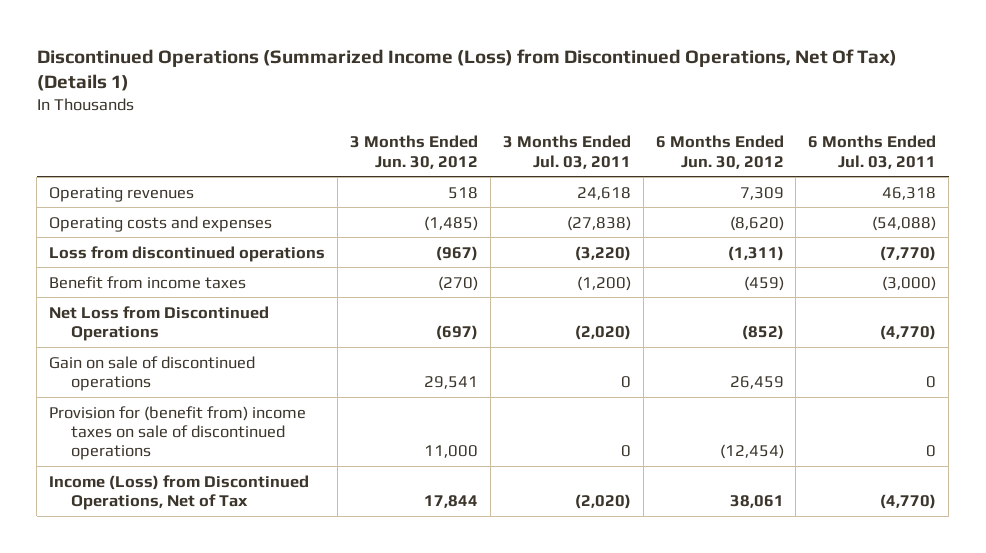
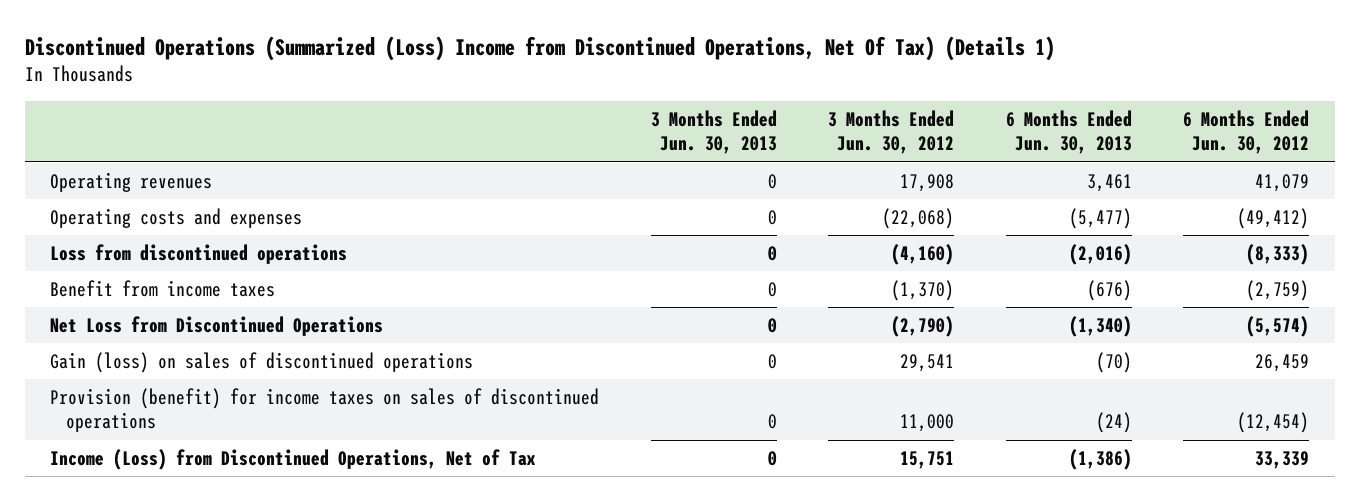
[36,48,897,92] Discontinued Operations (Summarized Income (Loss) from Discontinued Operations, Net Of Tax) (Details 1) -> [24,35,1055,61] Discontinued Operations (Summarized (Loss) Income from Discontinued Operations, Net Of Tax) (Details 1)
[502,135,631,169] 3 Months Ended Jul. 03, 2011 -> none
[808,135,937,169] 6 Months Ended Jul. 03, 2011 -> none
none -> [650,109,777,155] 3 Months Ended Jun. 30, 2013
none -> [1005,109,1132,155] 6 Months Ended Jun. 30, 2013
[448,186,479,199] 518 -> [900,174,955,193] 17,908
[739,186,784,200] 7,309 -> [1255,174,1310,193] 41,079
[424,215,479,231] (1,485) -> [882,208,955,230] (22,068)
[729,215,784,231] (8,620) -> [1237,208,1310,230] (49,412)
[436,245,479,261] (967) -> [891,244,955,266] (4,160)
[727,245,784,261] (1,311) -> [1246,244,1310,266] (8,333)
[438,275,479,291] (270) -> [891,280,955,302] (1,370)
[743,275,784,291] (459) -> [1246,280,1310,302] (2,759)
[436,324,479,340] (697) -> [891,316,955,338] (2,790)
[741,324,784,340] (852) -> [1246,316,1310,338] (5,574)
[49,355,256,391] Gain on sale of discontinued operations -> [50,352,474,374] Gain (loss) on sales of discontinued operations
[49,405,307,460] Provision for (benefit from) income taxes on sale of discontinued operations -> [50,388,600,433] Provision (benefit) for income taxes on sales of discontinued operations
[424,494,479,508] 17,844 -> [900,451,955,470] 15,751
[729,494,784,508] 38,061 -> [1255,451,1310,470] 33,339

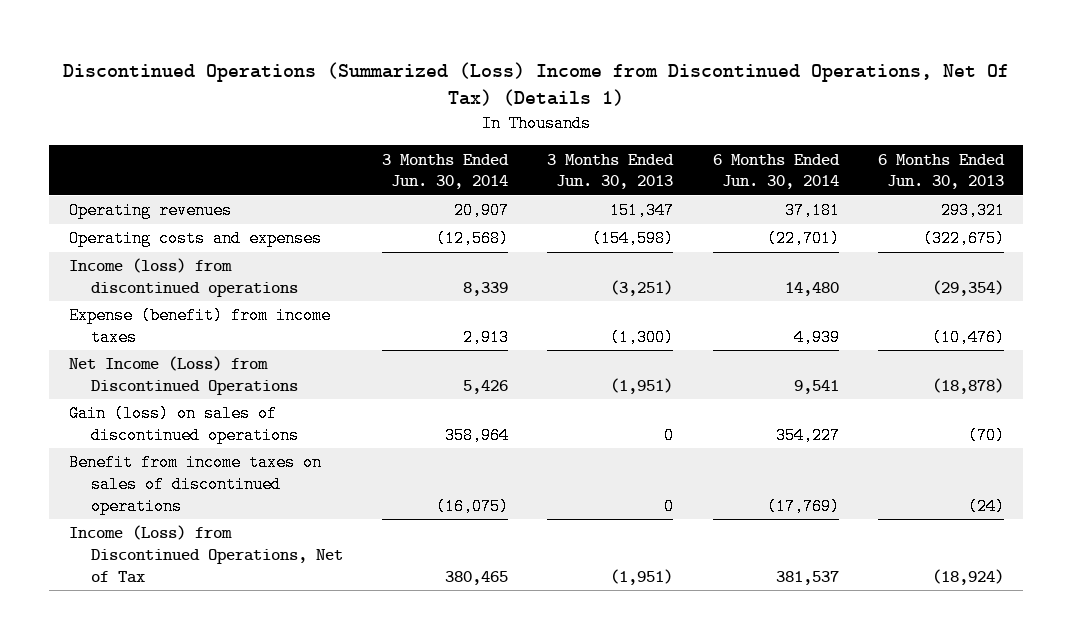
[828,109,955,155] 3 Months Ended Jun. 30, 2012 -> none
[1183,109,1310,155] 6 Months Ended Jun. 30, 2012 -> none
none -> [382,153,510,190] 3 Months Ended Jun. 30, 2014
none -> [712,153,840,190] 6 Months Ended Jun. 30, 2014
[767,174,777,190] 0 -> [610,202,675,220] 151,347
[1086,174,1132,193] 3,461 -> [940,202,1005,220] 293,321
[767,210,777,226] 0 -> [592,230,675,248] (154,598)
[1068,208,1132,230] (5,477) -> [922,230,1005,248] (322,675)
[50,244,348,265] Loss from discontinued operations -> [68,258,299,297] Income (loss) from discontinued operations
[767,246,777,262] 0 -> [610,279,674,296] (3,251)
[1068,244,1132,266] (2,016) -> [931,279,1004,296] (29,354)
[50,280,276,298] Benefit from income taxes -> [68,307,331,346] Expense (benefit) from income taxes
[767,282,777,298] 0 -> [610,328,675,346] (1,300)
[1086,280,1132,302] (676) -> [931,328,1005,346] (10,476)
[50,316,384,337] Net Loss from Discontinued Operations -> [68,356,299,395] Net Income (Loss) from Discontinued Operations
[767,318,777,334] 0 -> [610,377,674,394] (1,951)
[1068,316,1132,338] (1,340) -> [931,377,1004,394] (18,878)
[50,388,600,433] Provision (benefit) for income taxes on sales of discontinued operations -> [68,454,322,515] Benefit from income taxes on sales of discontinued operations
[767,451,777,467] 0 -> [610,568,674,585] (1,951)
[1068,449,1132,471] (1,386) -> [931,568,1004,585] (18,924)

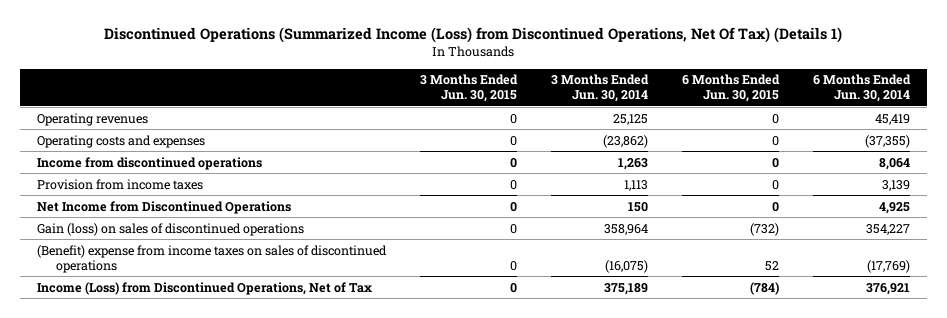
[63,61,1010,107] Discontinued Operations (Summarized (Loss) Income from Discontinued Operations, Net Of Tax) (Details 1) -> [104,27,843,44] Discontinued Operations (Summarized Income (Loss) from Discontinued Operations, Net Of Tax) (Details 1)
[547,153,675,190] 3 Months Ended Jun. 30, 2013 -> none
[877,153,1005,190] 6 Months Ended Jun. 30, 2013 -> none
none -> [419,74,518,103] 3 Months Ended Jun. 30, 2015
none -> [682,74,781,103] 6 Months Ended Jun. 30, 2015
[454,202,510,220] 20,907 -> [612,113,648,125] 25,125
[784,202,840,220] 37,181 -> [875,113,911,125] 45,419
[436,230,510,248] (12,568) -> [602,134,648,148] (23,862)
[766,230,840,248] (22,701) -> [865,134,911,148] (37,355)
[68,258,299,297] Income (loss) from discontinued operations -> [36,156,262,170] Income from discontinued operations
[463,281,509,296] 8,339 -> [617,157,648,170] 1,263
[784,281,839,296] 14,480 -> [879,157,911,170] 8,064
[68,307,331,346] Expense (benefit) from income taxes -> [36,178,203,190] Provision from income taxes
[463,328,510,346] 2,913 -> [623,179,648,191] 1,113
[793,328,840,346] 4,939 -> [882,179,911,191] 3,139
[68,356,299,395] Net Income (Loss) from Discontinued Operations -> [36,200,291,214] Net Income from Discontinued Operations
[463,379,509,394] 5,426 -> [627,201,648,212] 150
[793,379,839,394] 9,541 -> [879,201,911,214] 4,925
[68,454,322,515] Benefit from income taxes on sales of discontinued operations -> [36,244,387,273] (Benefit) expense from income taxes on sales of discontinued operations
[445,570,509,585] 380,465 -> [603,282,648,295] 375,189
[775,570,839,585] 381,537 -> [866,282,911,295] 376,921

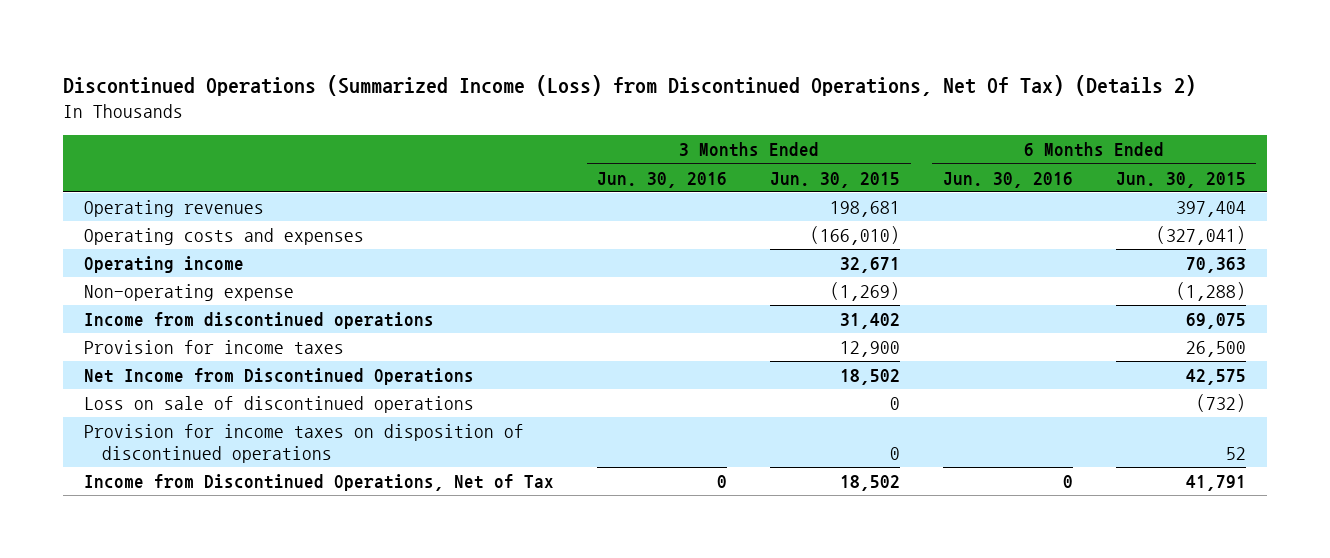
[104,27,843,44] Discontinued Operations (Summarized Income (Loss) from Discontinued Operations, Net Of Tax) (Details 1) -> [63,74,1197,96] Discontinued Operations (Summarized Income (Loss) from Discontinued Operations, Net Of Tax) (Details 2)
[550,74,649,103] 3 Months Ended Jun. 30, 2014 -> none
[813,74,912,103] 6 Months Ended Jun. 30, 2014 -> none
none -> [597,171,728,188] Jun. 30, 2016
none -> [942,171,1073,188] Jun. 30, 2016
[509,113,517,124] 0 -> [829,201,900,218] 198,681
[772,113,780,124] 0 -> [1175,201,1246,218] 397,404
[509,135,517,146] 0 -> [809,226,900,246] (166,010)
[772,135,780,146] 0 -> [1155,226,1246,246] (327,041)
none -> [84,256,245,274] Operating income
none -> [84,284,295,302] Non-operating expense
[509,157,517,168] 0 -> [839,313,900,330] 31,402
[772,157,780,168] 0 -> [1185,313,1246,330] 69,075
[36,178,203,190] Provision from income taxes -> [84,340,345,355] Provision for income taxes
[509,179,517,190] 0 -> [839,341,900,358] 12,900
[772,179,780,190] 0 -> [1185,341,1246,358] 26,500
[509,201,517,212] 0 -> [839,369,900,386] 18,502
[772,201,780,212] 0 -> [1185,369,1246,386] 42,575
[36,222,304,236] Gain (loss) on sales of discontinued operations -> [84,396,475,414] Loss on sale of discontinued operations
[36,244,387,273] (Benefit) expense from income taxes on sales of discontinued operations -> [84,424,525,463] Provision for income taxes on disposition of discontinued operations
[36,281,372,295] Income (Loss) from Discontinued Operations, Net of Tax -> [84,474,555,492] Income from Discontinued Operations, Net of Tax
[509,282,517,293] 0 -> [839,475,900,492] 18,502
[750,281,780,295] (784) -> [1185,475,1246,492] 41,791

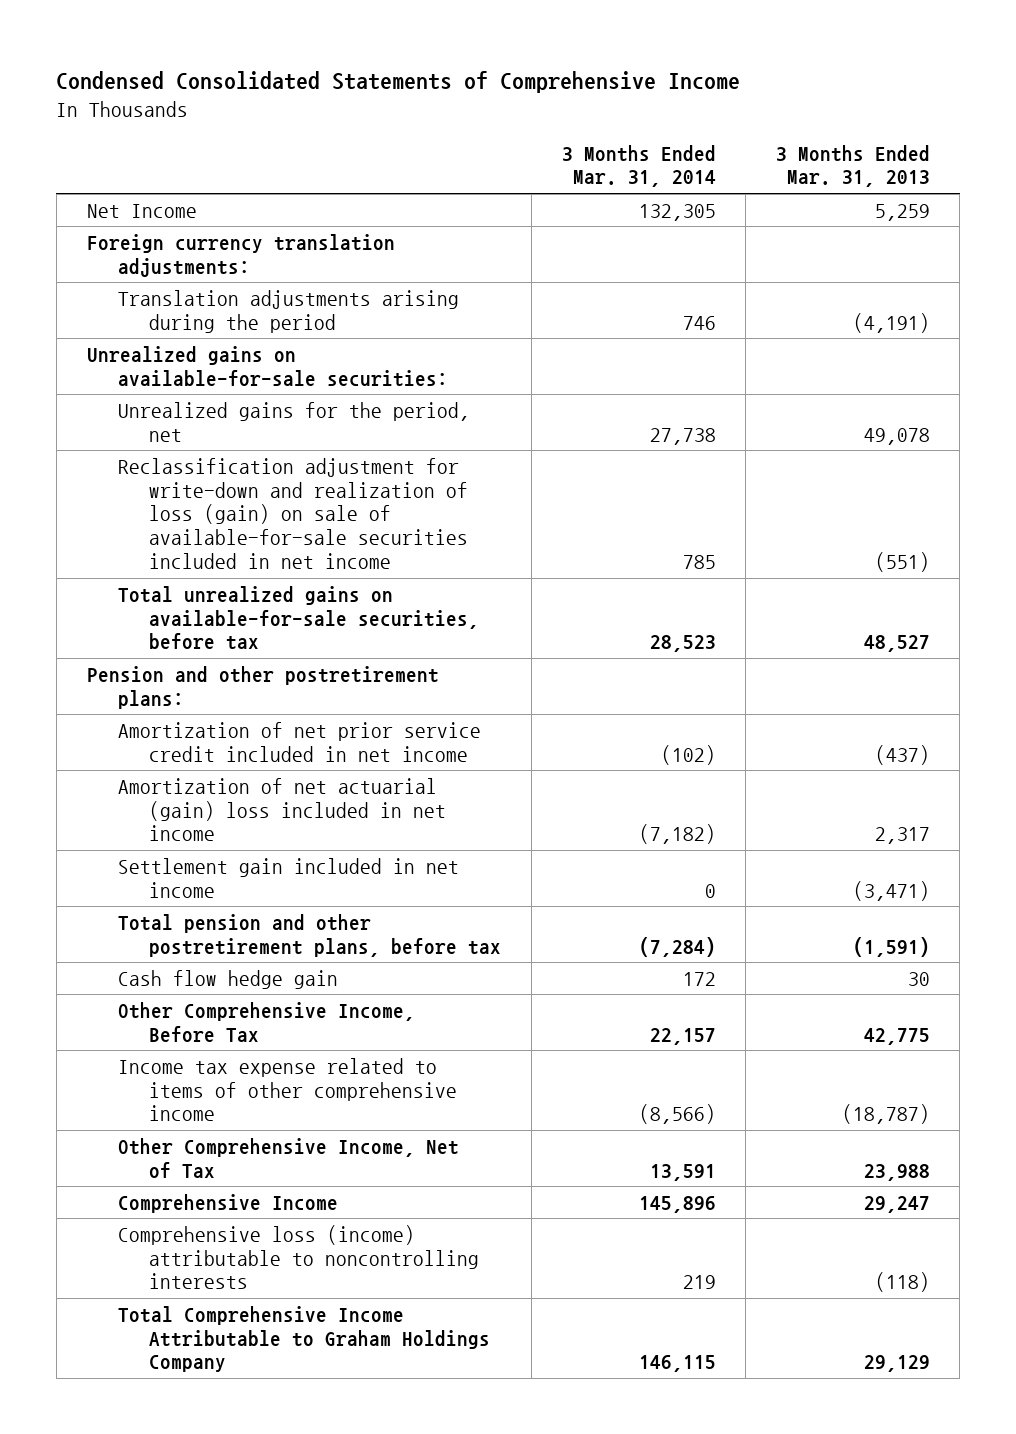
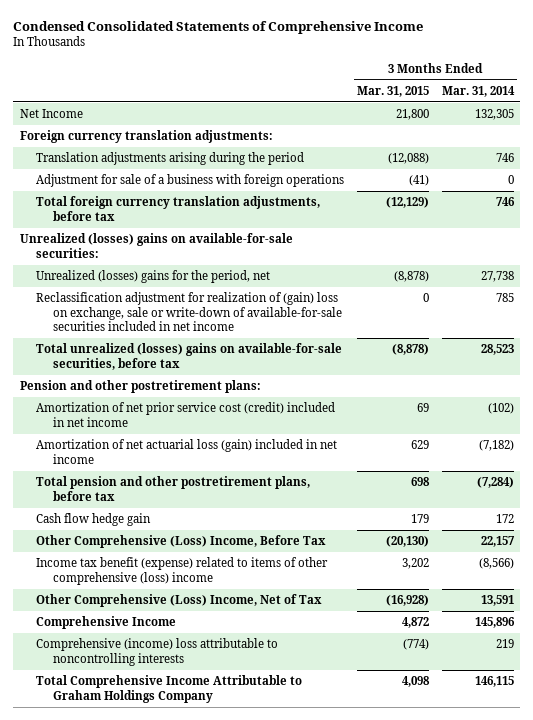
[775,144,930,188] 3 Months Ended Mar. 31, 2013 -> none
none -> [356,85,429,97] Mar. 31, 2015
none -> [36,174,345,188] Adjustment for sale of a business with foreign operations
none -> [36,196,321,221] Total foreign currency translation adjustments, before tax
[86,345,448,387] Unrealized gains on available-for-sale securities: -> [19,233,293,258] Unrealized (losses) gains on available-for-sale securities:
[117,401,470,442] Unrealized gains for the period, net -> [36,270,271,284] Unrealized (losses) gains for the period, net
[117,457,469,570] Reclassification adjustment for write-down and realization of loss (gain) on sale of available-for-sale securities included in net income -> [36,292,342,331] Reclassification adjustment for realization of (gain) loss on exchange, sale or write-down of available-for-sale securities included in net income
[117,585,480,651] Total unrealized gains on available-for-sale securities, before tax -> [36,343,343,370] Total unrealized (losses) gains on available-for-sale securities, before tax
[117,857,459,898] Settlement gain included in net income -> none
[117,721,481,762] Amortization of net prior service credit included in net income -> [36,402,336,427] Amortization of net prior service cost (credit) included in net income
[117,777,447,842] Amortization of net actuarial (gain) loss included in net income -> [36,439,338,464] Amortization of net actuarial loss (gain) included in net income
[117,1001,415,1042] Other Comprehensive Income, Before Tax -> [36,535,327,549] Other Comprehensive (Loss) Income, Before Tax
[117,1057,458,1122] Income tax expense related to items of other comprehensive income -> [36,557,329,585] Income tax benefit (expense) related to items of other comprehensive (loss) income
[117,1137,459,1178] Other Comprehensive Income, Net of Tax -> [36,594,323,608] Other Comprehensive (Loss) Income, Net of Tax
[117,1224,480,1290] Comprehensive loss (income) attributable to noncontrolling interests -> [36,638,279,666] Comprehensive (income) loss attributable to noncontrolling interests

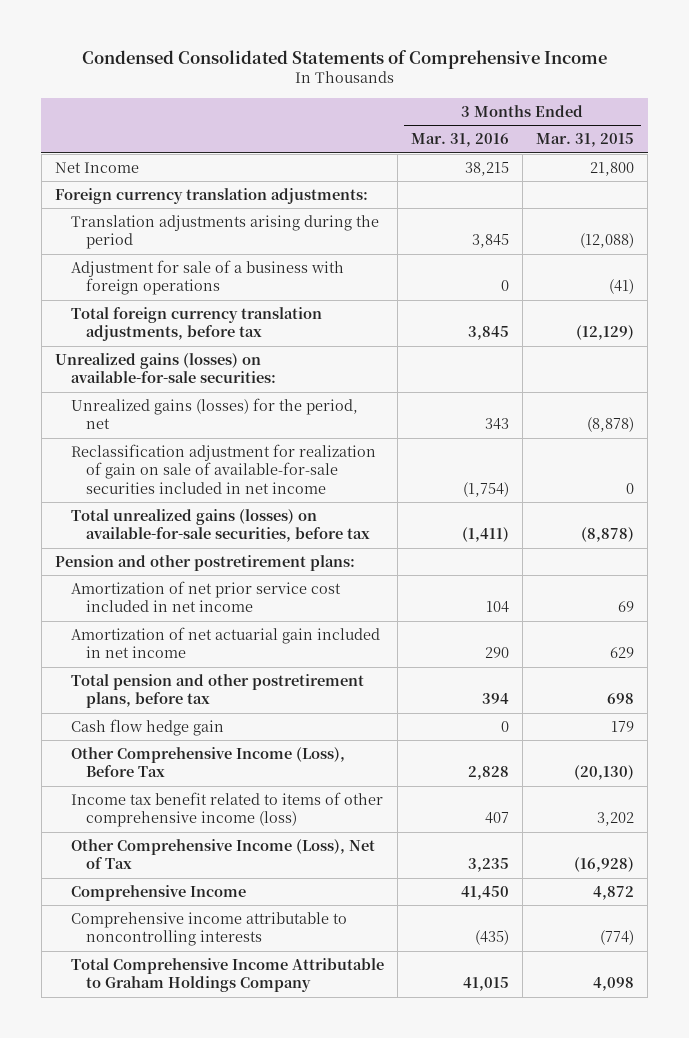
[441,85,515,97] Mar. 31, 2014 -> none
none -> [410,133,509,148] Mar. 31, 2016
[19,233,293,258] Unrealized (losses) gains on available-for-sale securities: -> [55,352,276,384] Unrealized gains (losses) on available-for-sale securities:
[36,270,271,284] Unrealized (losses) gains for the period, net -> [70,397,358,430] Unrealized gains (losses) for the period, net
[36,292,342,331] Reclassification adjustment for realization of (gain) loss on exchange, sale or write-down of available-for-sale securities included in net income -> [70,443,376,494] Reclassification adjustment for realization of gain on sale of available-for-sale securities included in net income
[36,343,343,370] Total unrealized (losses) gains on available-for-sale securities, before tax -> [70,508,371,543] Total unrealized gains (losses) on available-for-sale securities, before tax
[36,402,336,427] Amortization of net prior service cost (credit) included in net income -> [70,580,341,613] Amortization of net prior service cost included in net income
[36,439,338,464] Amortization of net actuarial loss (gain) included in net income -> [70,626,380,659] Amortization of net actuarial gain included in net income
[36,535,327,549] Other Comprehensive (Loss) Income, Before Tax -> [70,746,345,778] Other Comprehensive Income (Loss), Before Tax
[36,557,329,585] Income tax benefit (expense) related to items of other comprehensive (loss) income -> [70,791,383,828] Income tax benefit related to items of other comprehensive income (loss)
[36,594,323,608] Other Comprehensive (Loss) Income, Net of Tax -> [70,838,375,870] Other Comprehensive Income (Loss), Net of Tax
[36,638,279,666] Comprehensive (income) loss attributable to noncontrolling interests -> [70,911,347,947] Comprehensive income attributable to noncontrolling interests

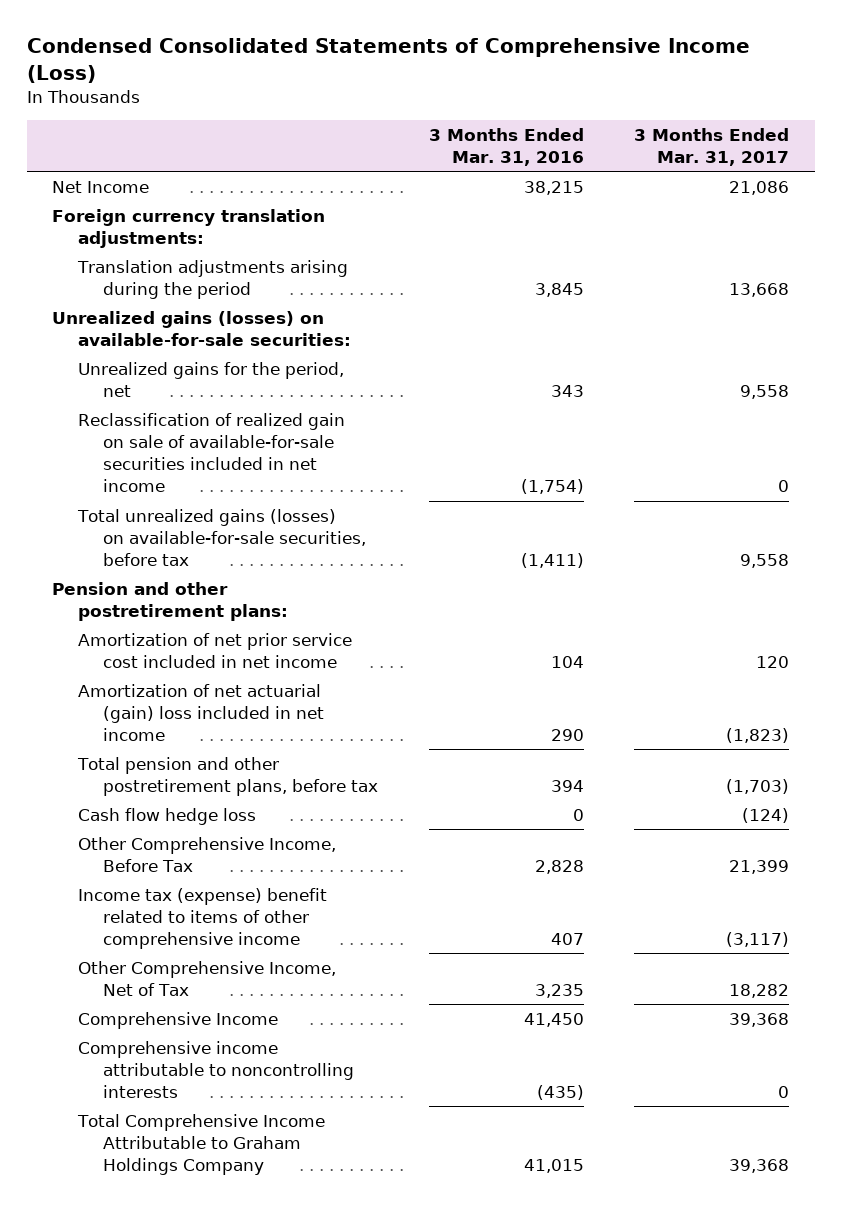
[81,49,607,69] Condensed Consolidated Statements of Comprehensive Income -> [26,38,750,83] Condensed Consolidated Statements of Comprehensive Income (Loss)
[536,133,635,148] Mar. 31, 2015 -> none
none -> [634,127,790,167] 3 Months Ended Mar. 31, 2017
[70,259,344,296] Adjustment for sale of a business with foreign operations -> none
[70,306,322,342] Total foreign currency translation adjustments, before tax -> none
[70,397,358,430] Unrealized gains (losses) for the period, net -> [77,361,344,397] Unrealized gains for the period, net
[70,443,376,494] Reclassification adjustment for realization of gain on sale of available-for-sale securities included in net income -> [77,412,345,493] Reclassification of realized gain on sale of available-for-sale securities included in net income
[70,626,380,659] Amortization of net actuarial gain included in net income -> [77,683,325,742] Amortization of net actuarial (gain) loss included in net income
[70,718,224,736] Cash flow hedge gain -> [77,807,256,825] Cash flow hedge loss
[70,746,345,778] Other Comprehensive Income (Loss), Before Tax -> [77,836,336,872] Other Comprehensive Income, Before Tax
[70,791,383,828] Income tax benefit related to items of other comprehensive income (loss) -> [77,887,327,950] Income tax (expense) benefit related to items of other comprehensive income
[70,838,375,870] Other Comprehensive Income (Loss), Net of Tax -> [77,960,336,996] Other Comprehensive Income, Net of Tax

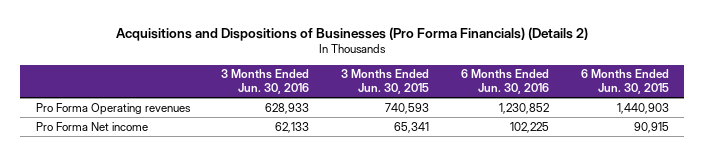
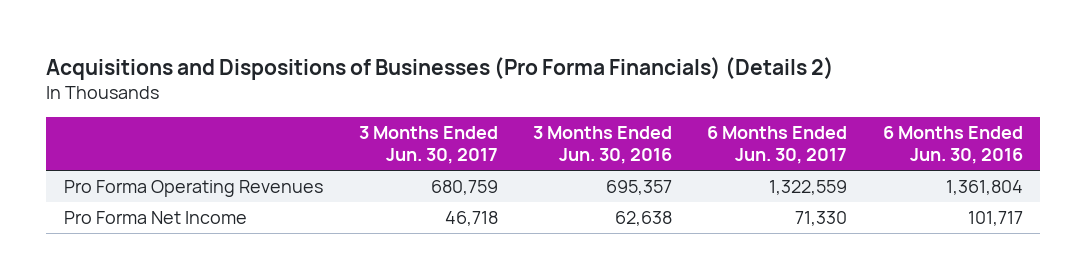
[341,69,430,95] 3 Months Ended Jun. 30, 2015 -> none
[580,69,669,95] 6 Months Ended Jun. 30, 2015 -> none
none -> [358,125,498,165] 3 Months Ended Jun. 30, 2017
none -> [707,125,848,165] 6 Months Ended Jun. 30, 2017
[35,102,191,115] Pro Forma Operating revenues -> [64,179,324,197] Pro Forma Operating Revenues
[265,102,310,114] 628,933 -> [605,179,672,195] 695,357
[498,102,549,114] 1,230,852 -> [945,179,1023,195] 1,361,804
[35,121,148,131] Pro Forma Net income -> [64,210,248,224] Pro Forma Net Income
[275,121,310,133] 62,133 -> [614,210,672,226] 62,638
[509,121,549,133] 102,225 -> [967,210,1023,226] 101,717

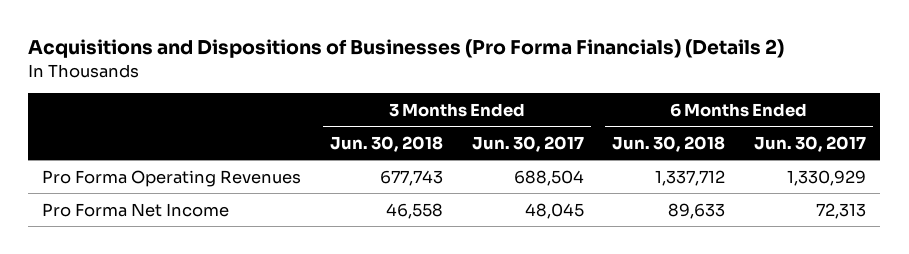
[532,125,672,165] 3 Months Ended Jun. 30, 2016 -> none
[882,125,1023,165] 6 Months Ended Jun. 30, 2016 -> none
none -> [330,135,444,152] Jun. 30, 2018
none -> [612,135,726,152] Jun. 30, 2018
[430,179,498,195] 680,759 -> [513,169,584,186] 688,504
[769,179,848,195] 1,322,559 -> [787,169,867,186] 1,330,929
[444,210,498,226] 46,718 -> [524,202,584,219] 48,045
[795,210,848,226] 71,330 -> [816,202,867,219] 72,313

